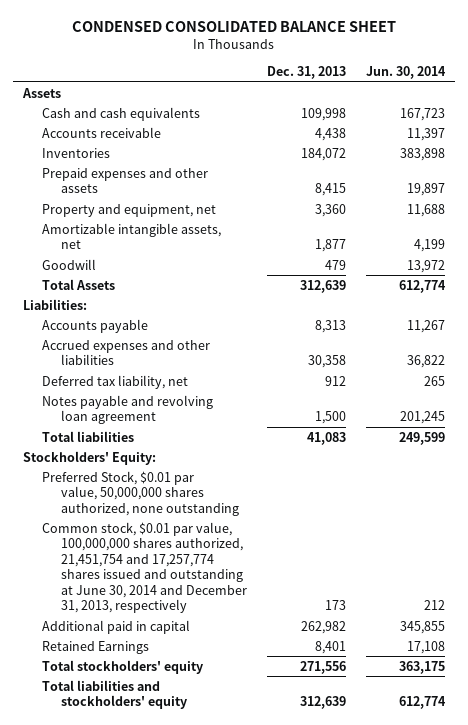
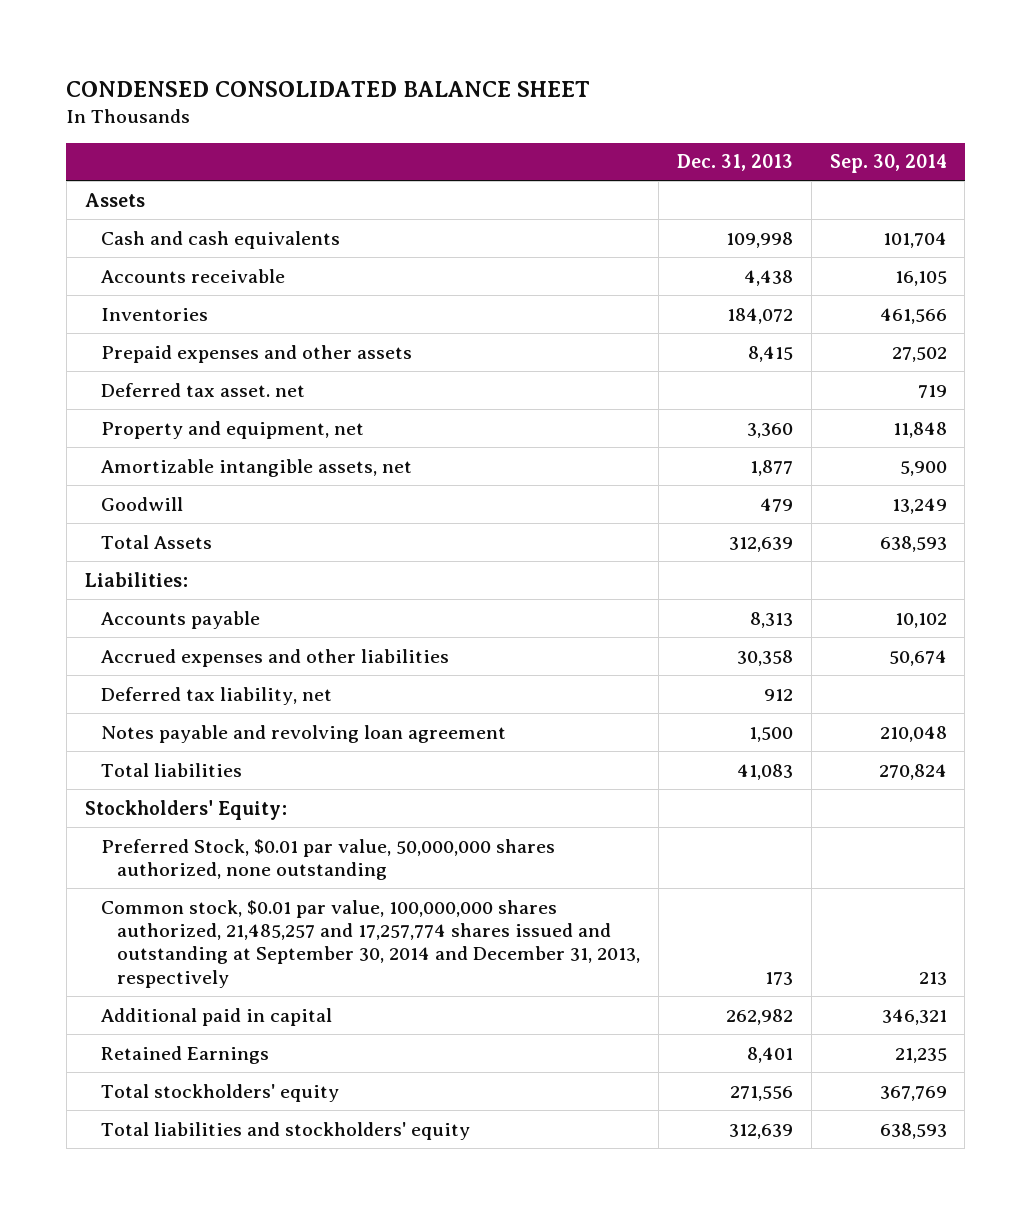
[366,66,447,80] Jun. 30, 2014 -> none
none -> [829,154,947,174] Sep. 30, 2014
none -> [100,382,305,397] Deferred tax asset. net
[41,521,247,614] Common stock, $0.01 par value, 100,000,000 shares authorized, 21,451,754 and 17,257,774 shares issued and outstanding at June 30, 2014 and December 31, 2013, respectively -> [100,899,640,988] Common stock, $0.01 par value, 100,000,000 shares authorized, 21,485,257 and 17,257,774 shares issued and outstanding at September 30, 2014 and December 31, 2013, respectively

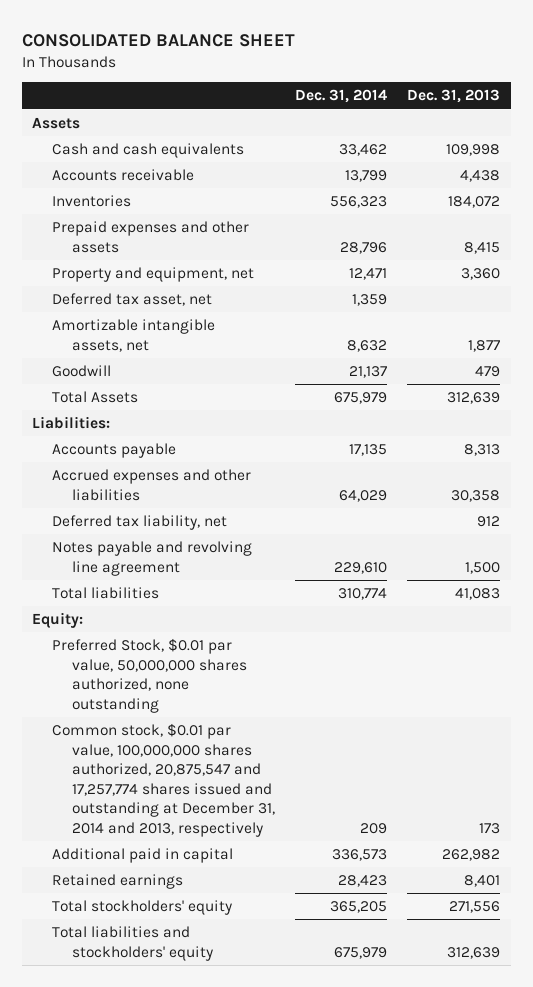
[66,80,591,97] CONDENSED CONSOLIDATED BALANCE SHEET -> [21,33,295,47] CONSOLIDATED BALANCE SHEET
[829,154,947,174] Sep. 30, 2014 -> none
none -> [295,89,388,104] Dec. 31, 2014
[100,382,305,397] Deferred tax asset. net -> none
none -> [51,293,212,307] Deferred tax asset, net
[100,724,506,743] Notes payable and revolving loan agreement -> [51,541,252,576] Notes payable and revolving line agreement
[84,799,287,820] Stockholders' Equity: -> [32,612,84,629] Equity:
[100,899,640,988] Common stock, $0.01 par value, 100,000,000 shares authorized, 21,485,257 and 17,257,774 shares issued and outstanding at September 30, 2014 and December 31, 2013, respectively -> [51,723,275,837] Common stock, $0.01 par value, 100,000,000 shares authorized, 20,875,547 and 17,257,774 shares issued and outstanding at December 31, 2014 and 2013, respectively
[100,1045,269,1064] Retained Earnings -> [51,874,183,890] Retained earnings

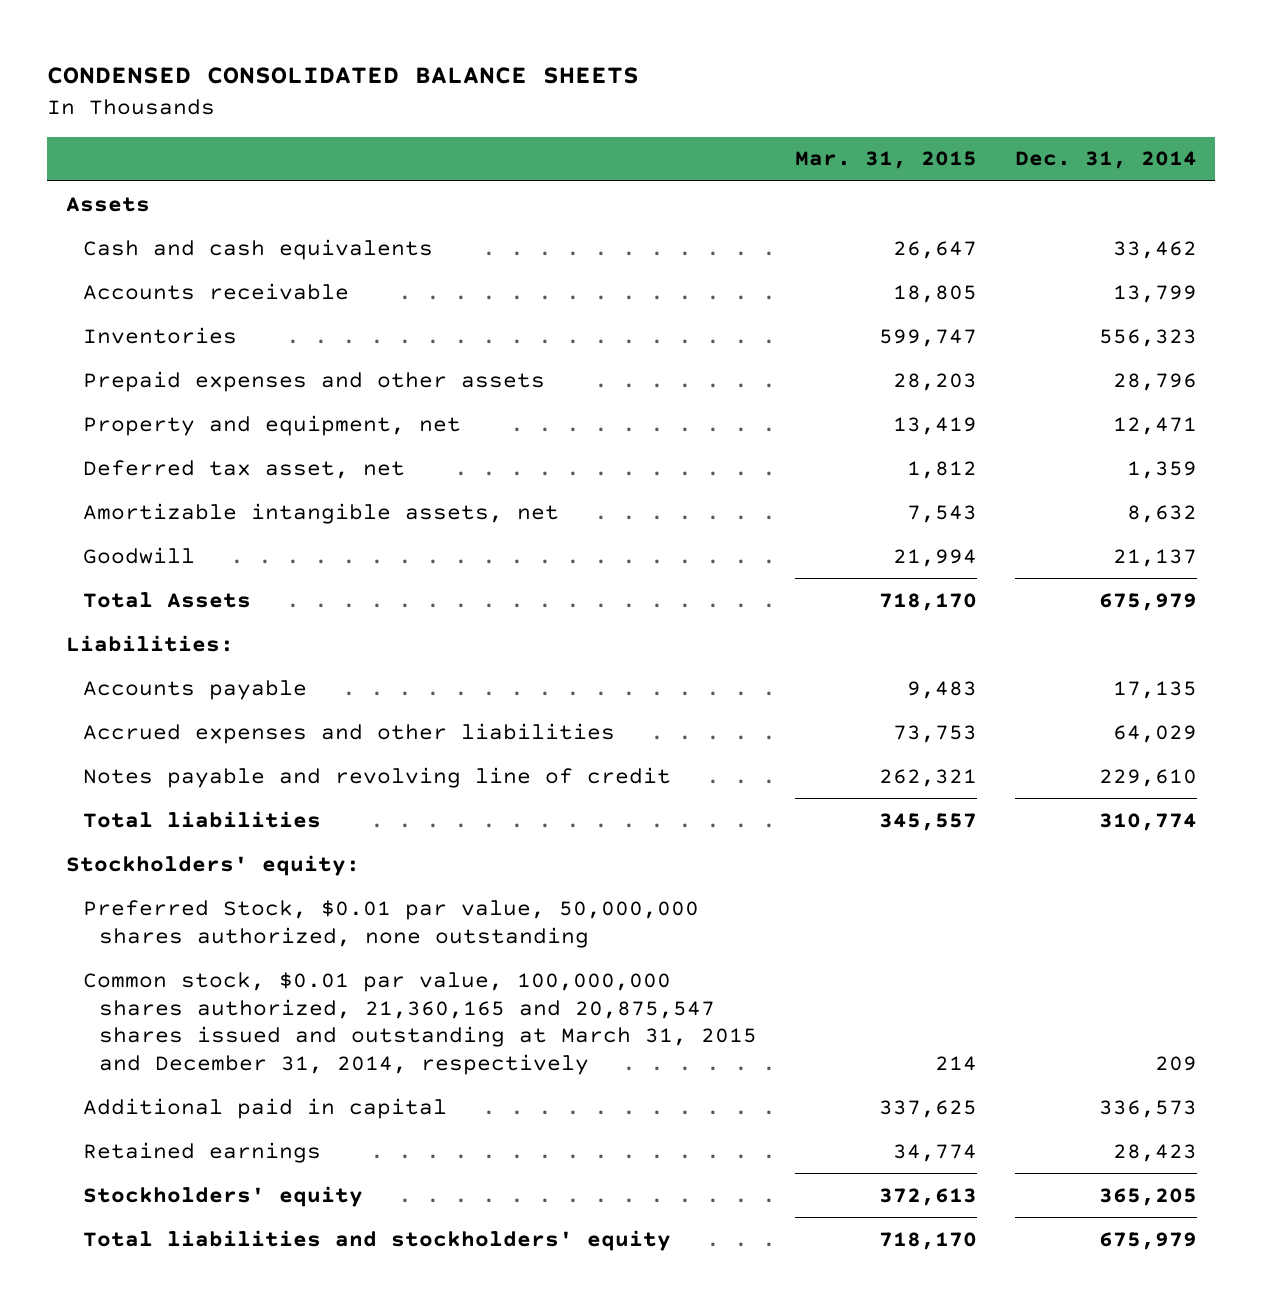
[21,33,295,47] CONSOLIDATED BALANCE SHEET -> [47,66,640,84] CONDENSED CONSOLIDATED BALANCE SHEETS
[407,89,501,104] Dec. 31, 2013 -> none
none -> [794,151,977,170] Mar. 31, 2015
[51,515,227,531] Deferred tax liability, net -> none
[51,541,252,576] Notes payable and revolving line agreement -> [82,766,671,788] Notes payable and revolving line of credit
[32,612,84,629] Equity: -> [65,854,360,876] Stockholders' equity:
[51,723,275,837] Common stock, $0.01 par value, 100,000,000 shares authorized, 20,875,547 and 17,257,774 shares issued and outstanding at December 31, 2014 and 2013, respectively -> [82,971,758,1075] Common stock, $0.01 par value, 100,000,000 shares authorized, 21,360,165 and 20,875,547 shares issued and outstanding at March 31, 2015 and December 31, 2014, respectively
[51,900,232,916] Total stockholders' equity -> [82,1185,363,1207] Stockholders' equity

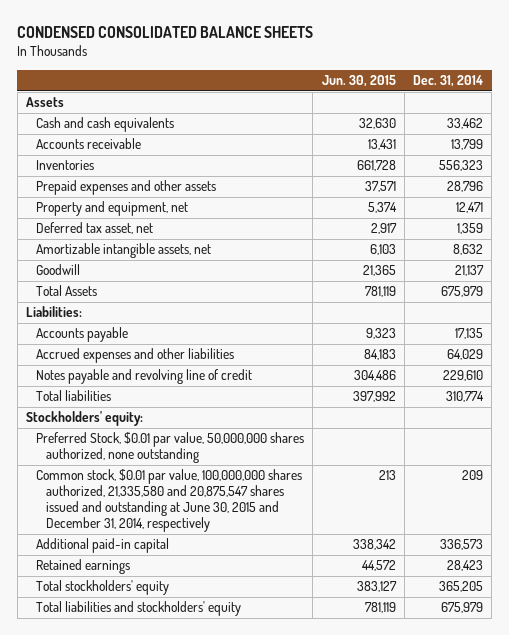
[794,151,977,170] Mar. 31, 2015 -> none
none -> [321,75,396,88] Jun. 30, 2015
[82,971,758,1075] Common stock, $0.01 par value, 100,000,000 shares authorized, 21,360,165 and 20,875,547 shares issued and outstanding at March 31, 2015 and December 31, 2014, respectively -> [36,469,303,533] Common stock, $0.01 par value, 100,000,000 shares authorized, 21,335,580 and 20,875,547 shares issued and outstanding at June 30, 2015 and December 31, 2014, respectively
[82,1097,447,1119] Additional paid in capital -> [36,538,170,554] Additional paid-in capital
[82,1185,363,1207] Stockholders' equity -> [36,580,170,596] Total stockholders' equity

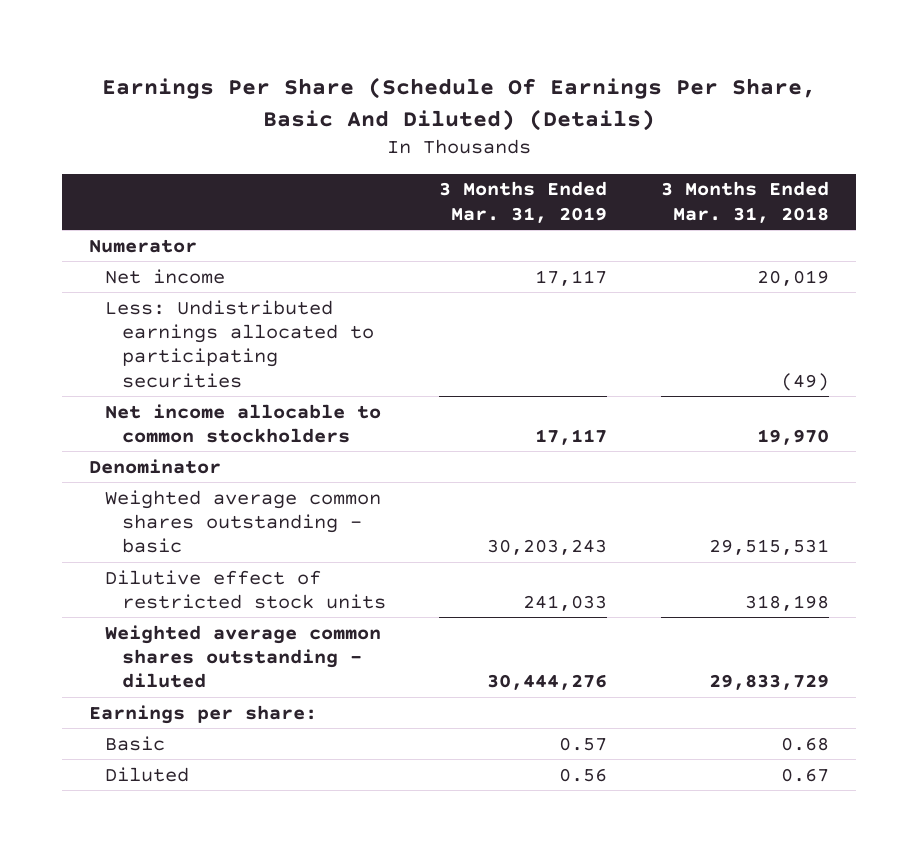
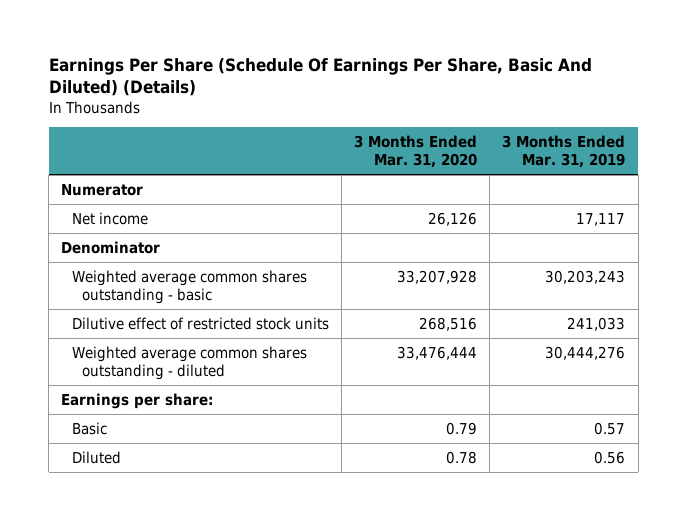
[661,181,830,223] 3 Months Ended Mar. 31, 2018 -> none
none -> [354,134,478,169] 3 Months Ended Mar. 31, 2020
[105,299,374,388] Less: Undistributed earnings allocated to participating securities -> none
[105,403,382,443] Net income allocable to common stockholders -> none

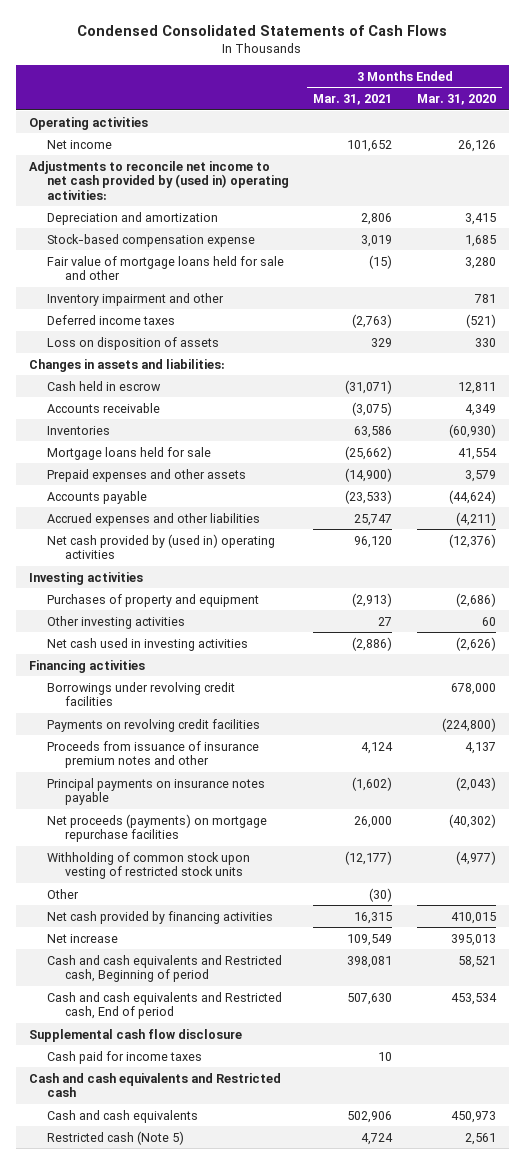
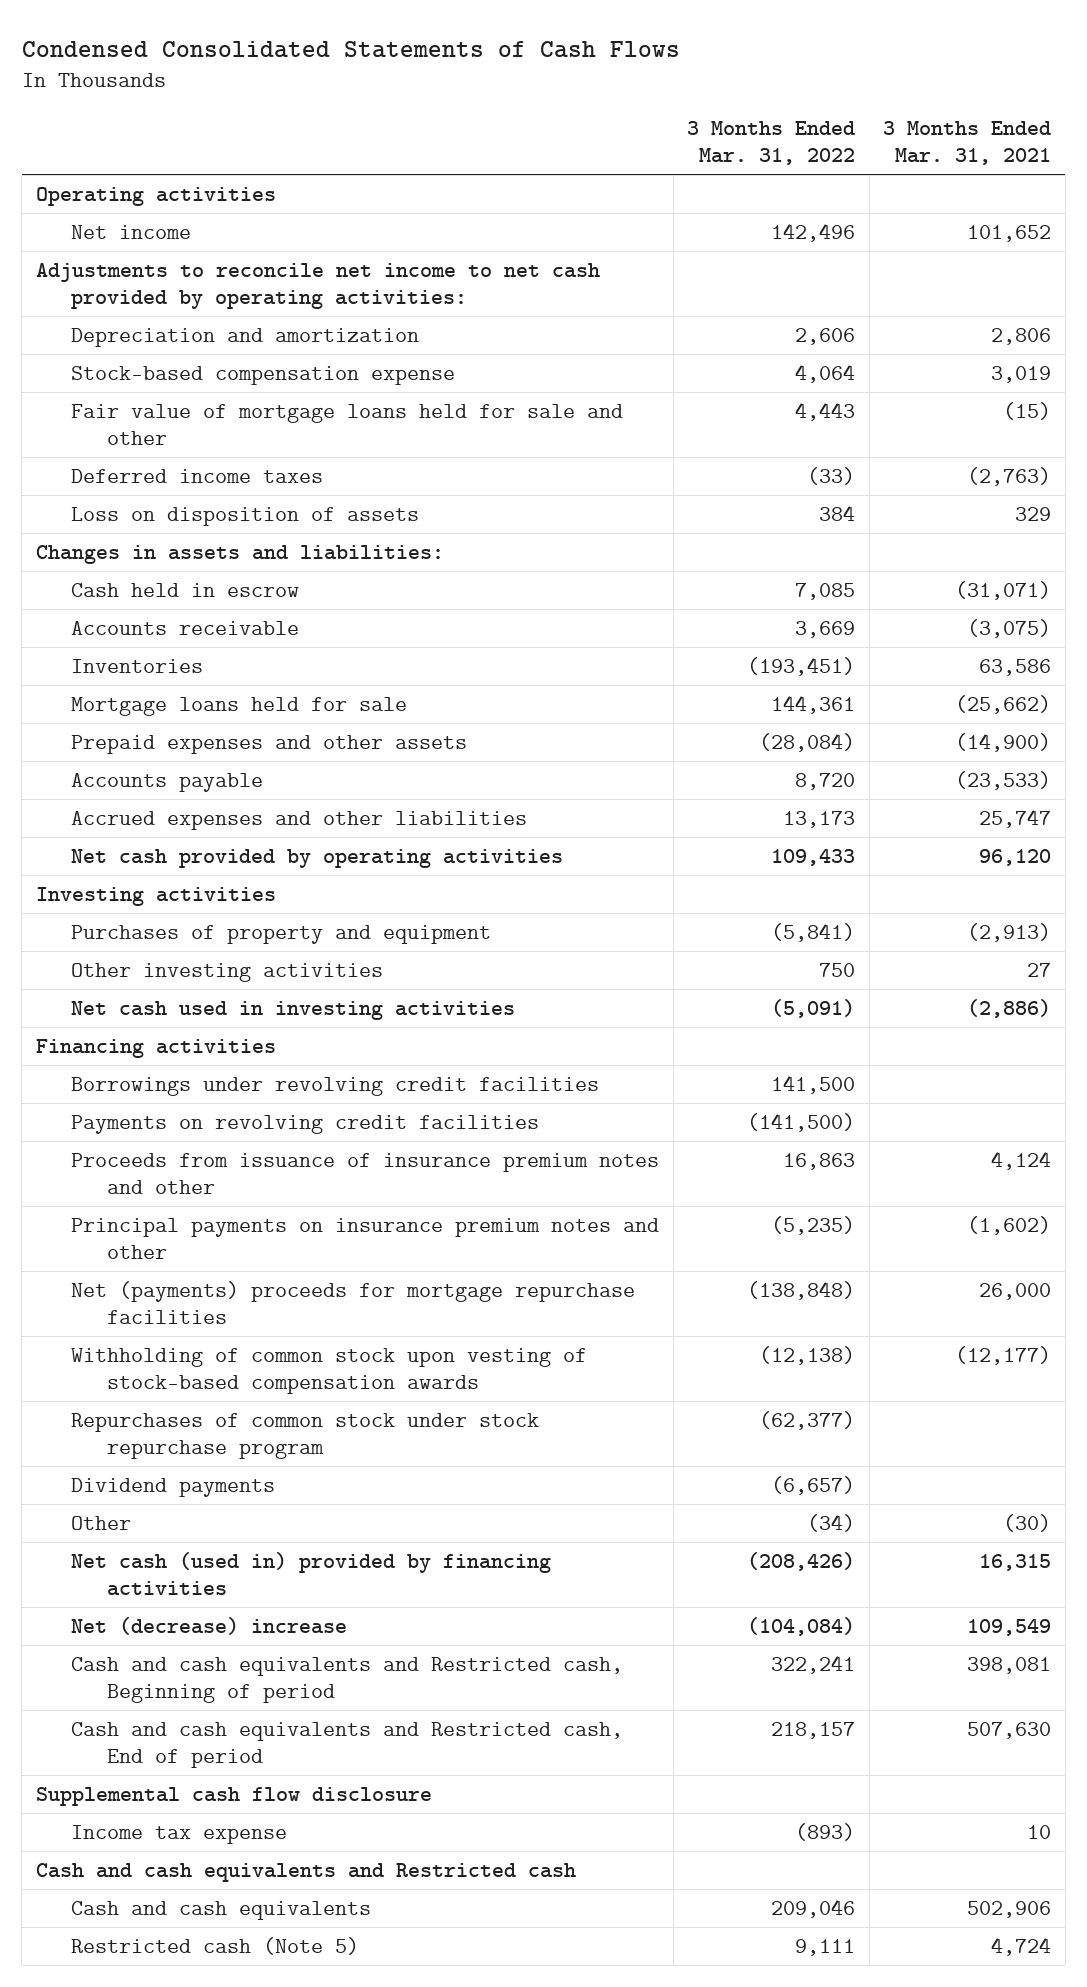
[417,93,497,105] Mar. 31, 2020 -> none
none -> [687,120,856,166] 3 Months Ended Mar. 31, 2022
[28,160,289,200] Adjustments to reconcile net income to net cash provided by (used in) operating activities: -> [35,262,600,309] Adjustments to reconcile net income to net cash provided by operating activities:
[46,292,224,306] Inventory impairment and other -> none
[46,533,275,560] Net cash provided by (used in) operating activities -> [71,848,564,868] Net cash provided by operating activities
[46,777,265,806] Principal payments on insurance notes payable -> [71,1217,660,1259] Principal payments on insurance premium notes and other
[46,813,267,843] Net proceeds (payments) on mortgage repurchase facilities -> [71,1280,636,1324] Net (payments) proceeds for mortgage repurchase facilities
[46,851,250,880] Withholding of common stock upon vesting of restricted stock units -> [71,1347,588,1394] Withholding of common stock upon vesting of stock-based compensation awards
none -> [71,1412,540,1459] Repurchases of common stock under stock repurchase program
none -> [71,1477,276,1497] Dividend payments
[46,910,273,924] Net cash provided by financing activities -> [71,1551,552,1596] Net cash (used in) provided by financing activities
[46,933,118,943] Net increase -> [71,1616,348,1635] Net (decrease) increase
[46,1050,202,1064] Cash paid for income taxes -> none
none -> [71,1824,288,1844] Income tax expense

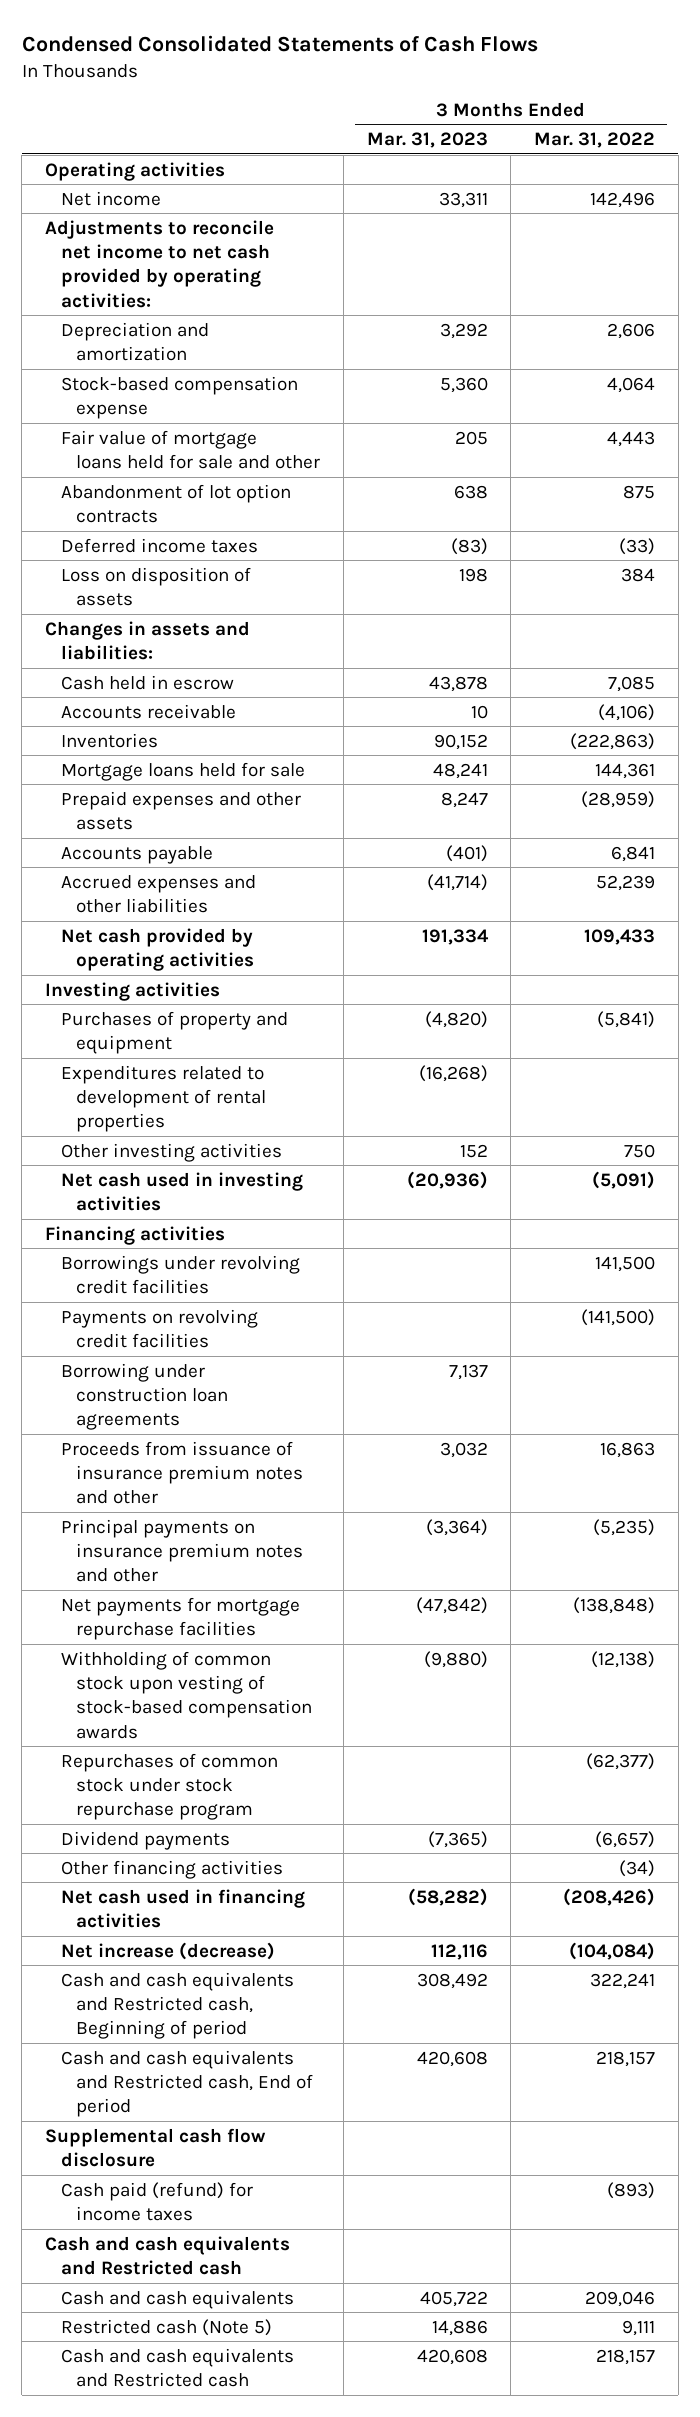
[883,120,1052,166] 3 Months Ended Mar. 31, 2021 -> none
none -> [366,132,488,149] Mar. 31, 2023
none -> [60,483,291,523] Abandonment of lot option contracts
[795,620,856,638] 3,669 -> [598,703,656,721] (4,106)
[747,656,856,676] (193,451) -> [570,732,656,750] (222,863)
[759,732,856,752] (28,084) -> [581,790,656,808] (28,959)
[795,772,856,790] 8,720 -> [611,845,656,862] 6,841
[783,810,856,828] 13,173 -> [596,874,656,891] 52,239
none -> [60,1064,267,1133] Expenditures related to development of rental properties
none -> [60,1362,229,1431] Borrowing under construction loan agreements
[71,1280,636,1324] Net (payments) proceeds for mortgage repurchase facilities -> [60,1596,300,1640] Net payments for mortgage repurchase facilities
[71,1515,132,1530] Other -> [60,1859,283,1879] Other financing activities
[71,1551,552,1596] Net cash (used in) provided by financing activities -> [60,1888,305,1928] Net cash used in financing activities
[71,1616,348,1635] Net (decrease) increase -> [60,1941,275,1960] Net increase (decrease)
[71,1824,288,1844] Income tax expense -> [60,2181,253,2221] Cash paid (refund) for income taxes
none -> [60,2347,294,2387] Cash and cash equivalents and Restricted cash

